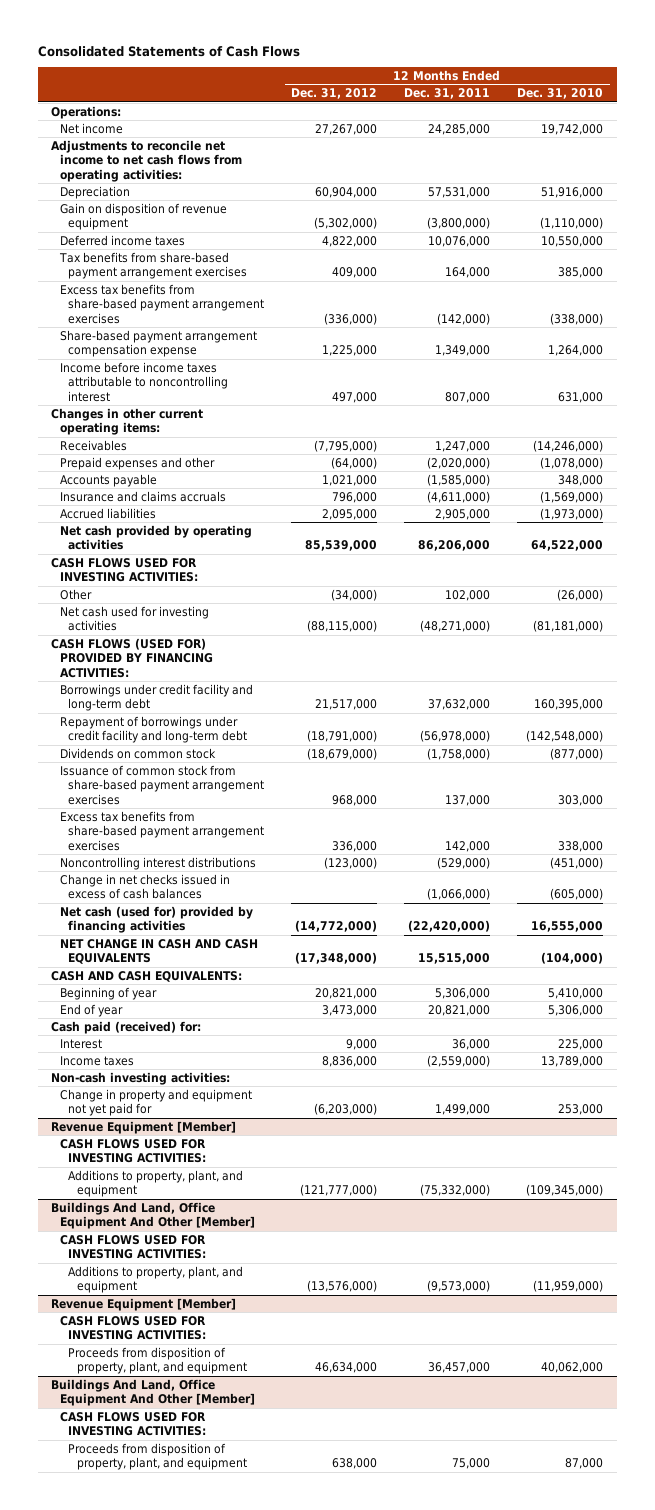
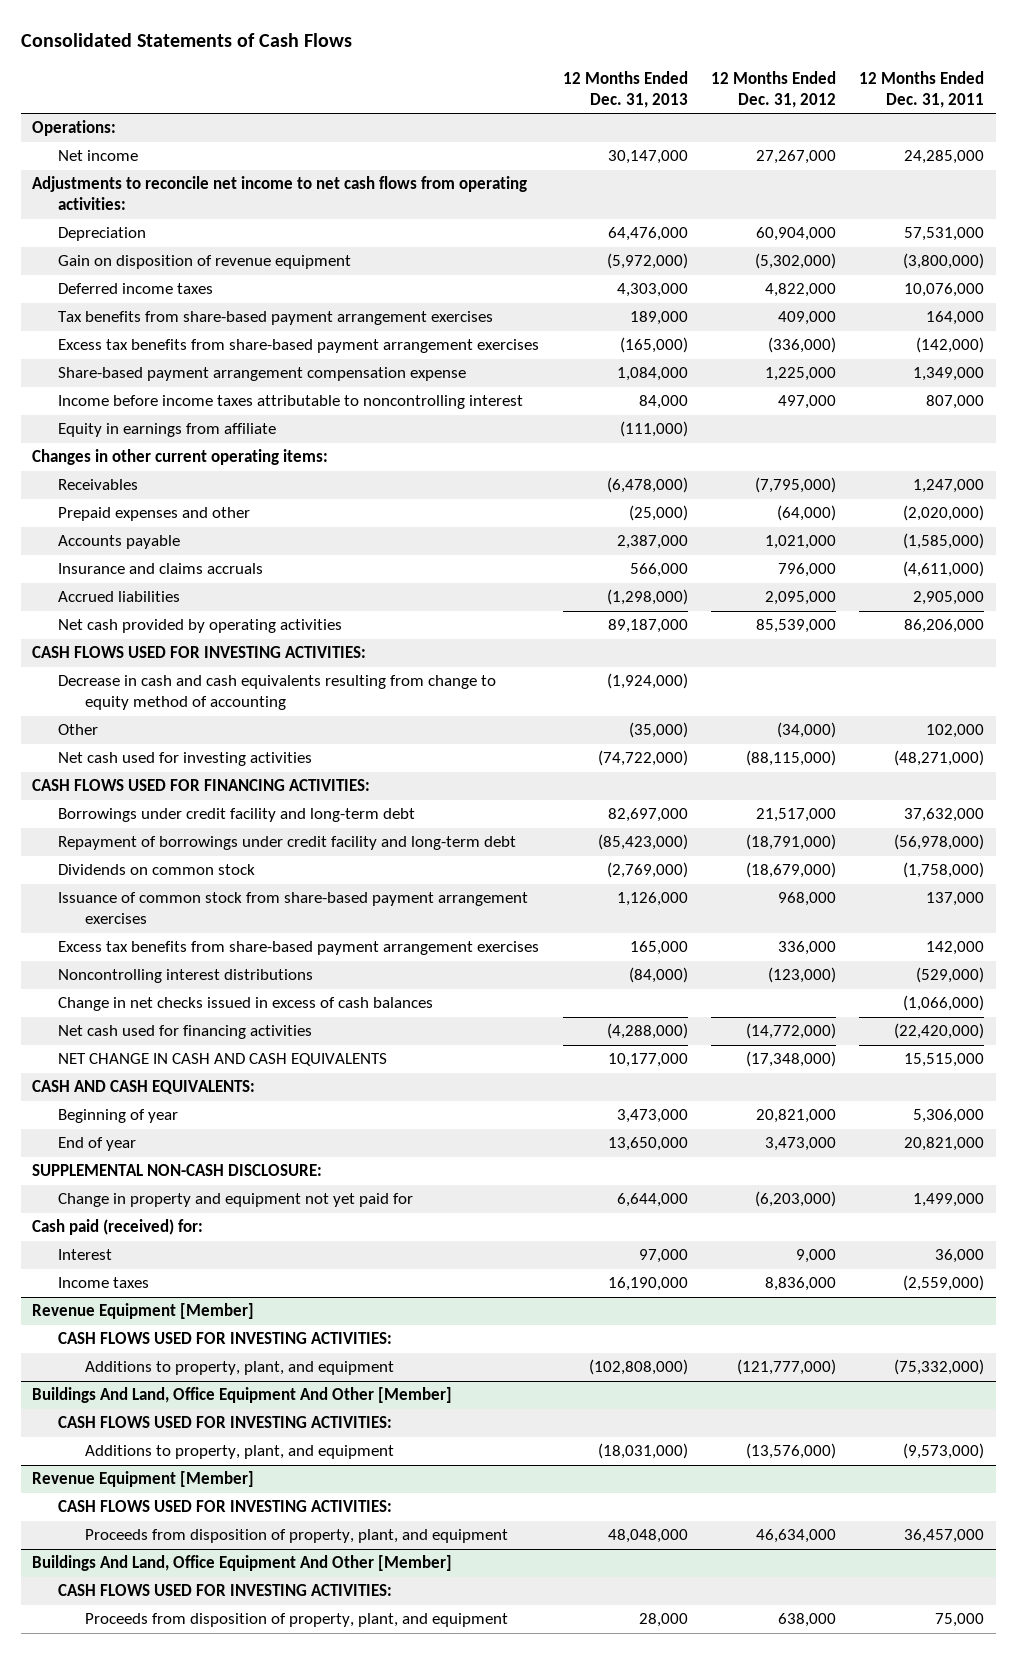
[517,88,604,100] Dec. 31, 2010 -> none
none -> [562,70,688,108] 12 Months Ended Dec. 31, 2013
none -> [58,423,277,438] Equity in earnings from affiliate
none -> [58,675,497,711] Decrease in cash and cash equivalents resulting from change to equity method of accounting
[51,637,213,678] CASH FLOWS (USED FOR) PROVIDED BY FINANCING ACTIVITIES: -> [32,779,371,792] CASH FLOWS USED FOR FINANCING ACTIVITIES:
[59,905,253,934] Net cash (used for) provided by financing activities -> [58,1025,313,1040] Net cash used for financing activities
none -> [32,1164,323,1177] SUPPLEMENTAL NON-CASH DISCLOSURE:
[59,1088,252,1117] Change in property and equipment not yet paid for -> [58,1193,414,1208] Change in property and equipment not yet paid for
[51,1071,231,1085] Non-cash investing activities: -> none

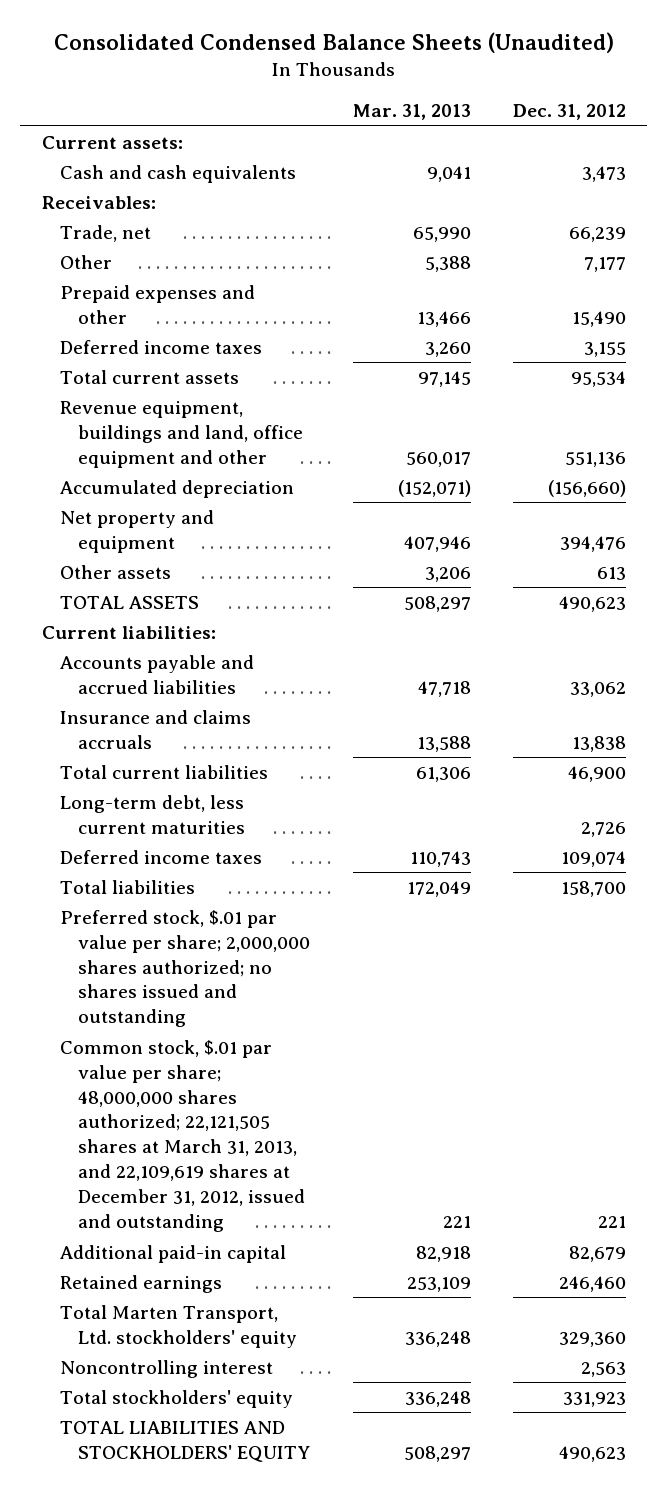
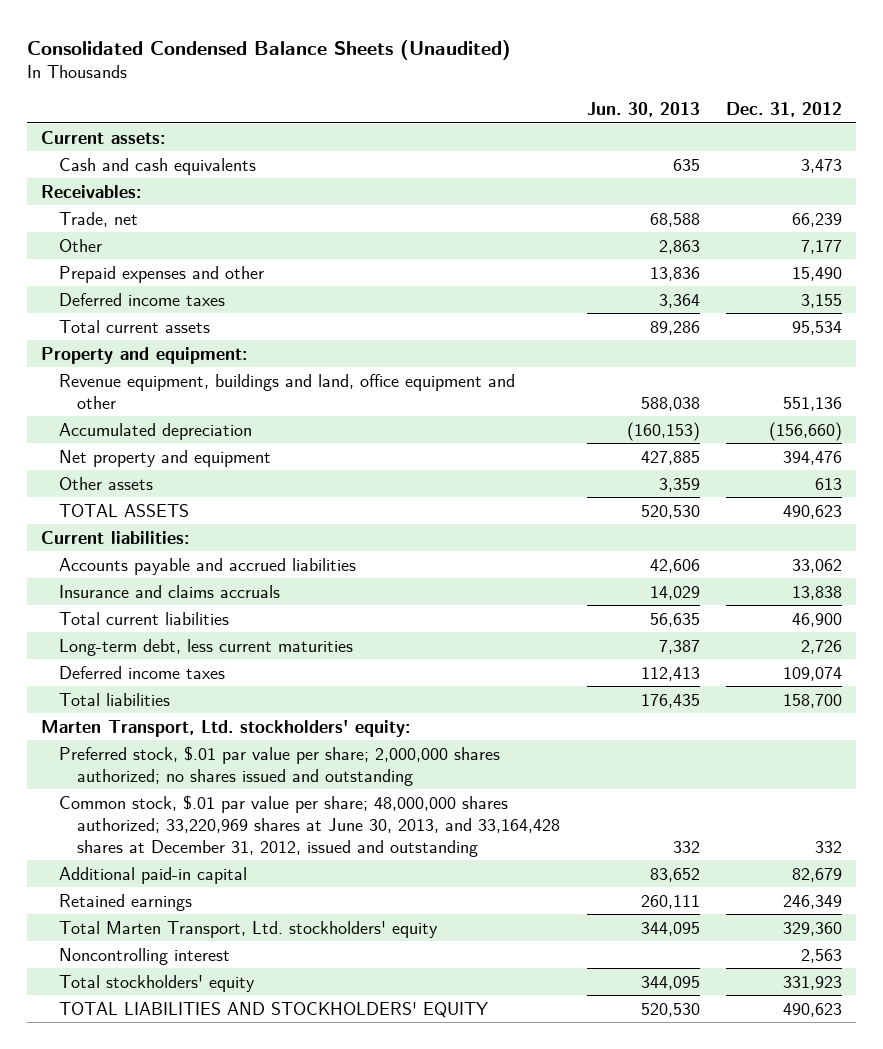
[352,104,471,121] Mar. 31, 2013 -> none
none -> [586,102,700,118] Jun. 30, 2013
none -> [40,346,247,364] Property and equipment:
none -> [40,719,410,737] Marten Transport, Ltd. stockholders' equity:
[59,1039,306,1232] Common stock, $.01 par value per share; 48,000,000 shares authorized; 22,121,505 shares at March 31, 2013, and 22,109,619 shares at December 31, 2012, issued and outstanding -> [58,794,561,857] Common stock, $.01 par value per share; 48,000,000 shares authorized; 33,220,969 shares at June 30, 2013, and 33,164,428 shares at December 31, 2012, issued and outstanding
[597,1215,626,1228] 221 -> [815,840,843,853] 332
[558,1275,626,1292] 246,460 -> [783,894,843,909] 246,349

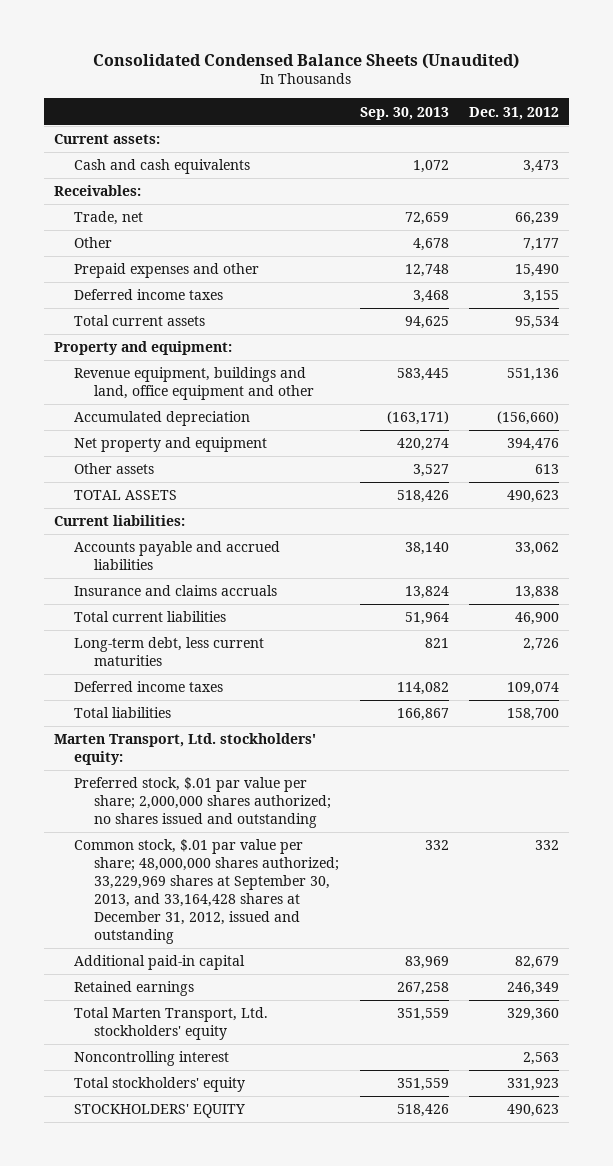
[586,102,700,118] Jun. 30, 2013 -> none
none -> [359,106,449,120] Sep. 30, 2013
[58,794,561,857] Common stock, $.01 par value per share; 48,000,000 shares authorized; 33,220,969 shares at June 30, 2013, and 33,164,428 shares at December 31, 2012, issued and outstanding -> [74,839,340,945] Common stock, $.01 par value per share; 48,000,000 shares authorized; 33,229,969 shares at September 30, 2013, and 33,164,428 shares at December 31, 2012, issued and outstanding
[58,1001,488,1018] TOTAL LIABILITIES AND STOCKHOLDERS' EQUITY -> [74,1104,246,1119] STOCKHOLDERS' EQUITY

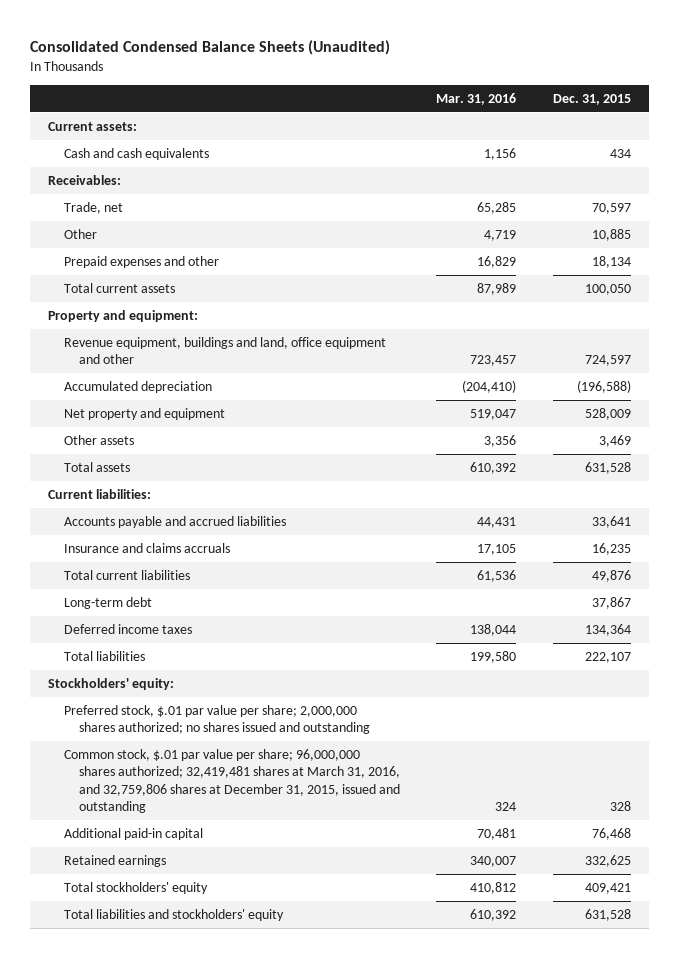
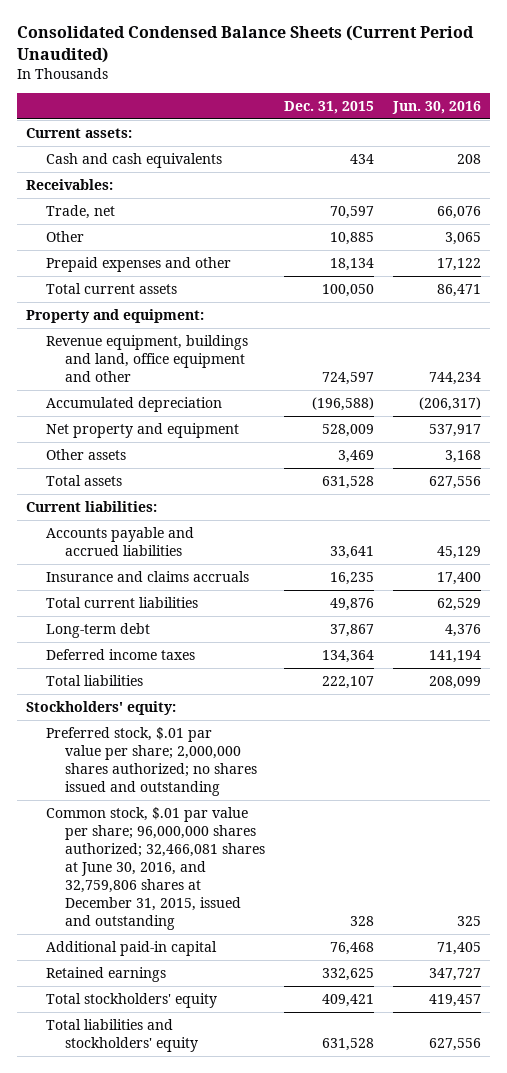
[30,39,391,55] Consolidated Condensed Balance Sheets (Unaudited) -> [16,25,474,63] Consolidated Condensed Balance Sheets (Current Period Unaudited)
[436,92,517,105] Mar. 31, 2016 -> none
none -> [391,100,481,114] Jun. 30, 2016
[63,749,401,813] Common stock, $.01 par value per share; 96,000,000 shares authorized; 32,419,481 shares at March 31, 2016, and 32,759,806 shares at December 31, 2015, issued and outstanding -> [45,807,265,930] Common stock, $.01 par value per share; 96,000,000 shares authorized; 32,466,081 shares at June 30, 2016, and 32,759,806 shares at December 31, 2015, issued and outstanding

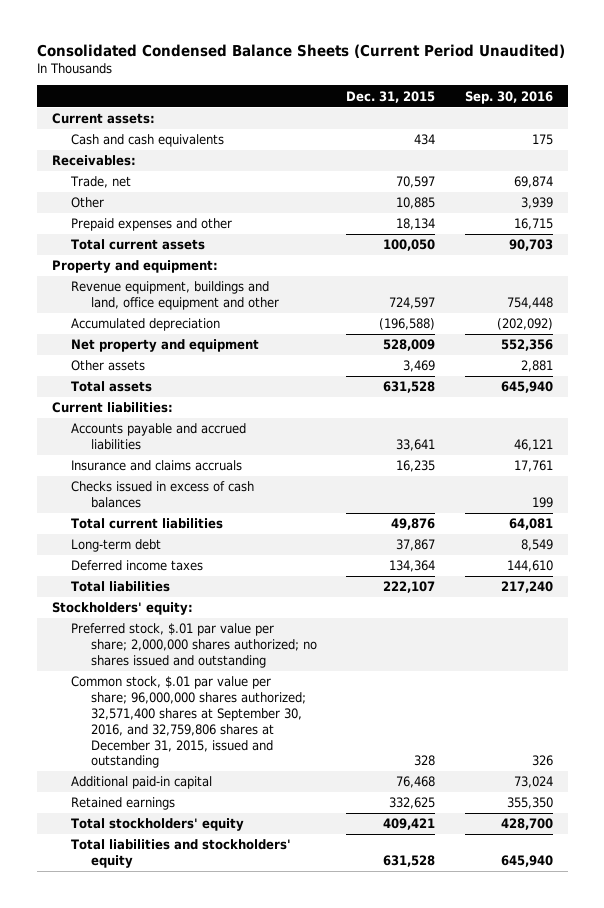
[391,100,481,114] Jun. 30, 2016 -> none
none -> [464,90,553,104] Sep. 30, 2016
none -> [71,481,255,508] Checks issued in excess of cash balances
[45,807,265,930] Common stock, $.01 par value per share; 96,000,000 shares authorized; 32,466,081 shares at June 30, 2016, and 32,759,806 shares at December 31, 2015, issued and outstanding -> [71,676,306,769] Common stock, $.01 par value per share; 96,000,000 shares authorized; 32,571,400 shares at September 30, 2016, and 32,759,806 shares at December 31, 2015, issued and outstanding

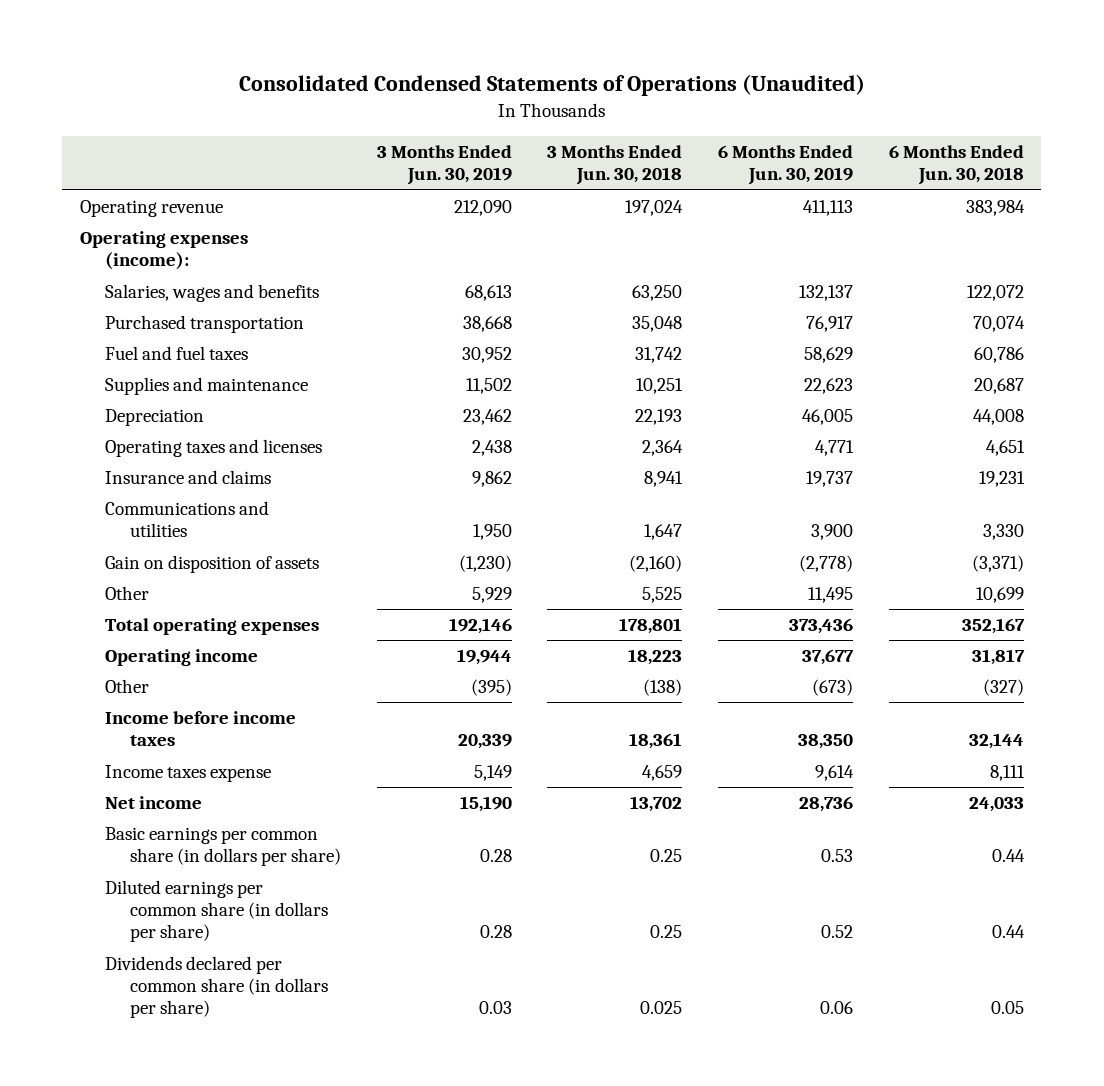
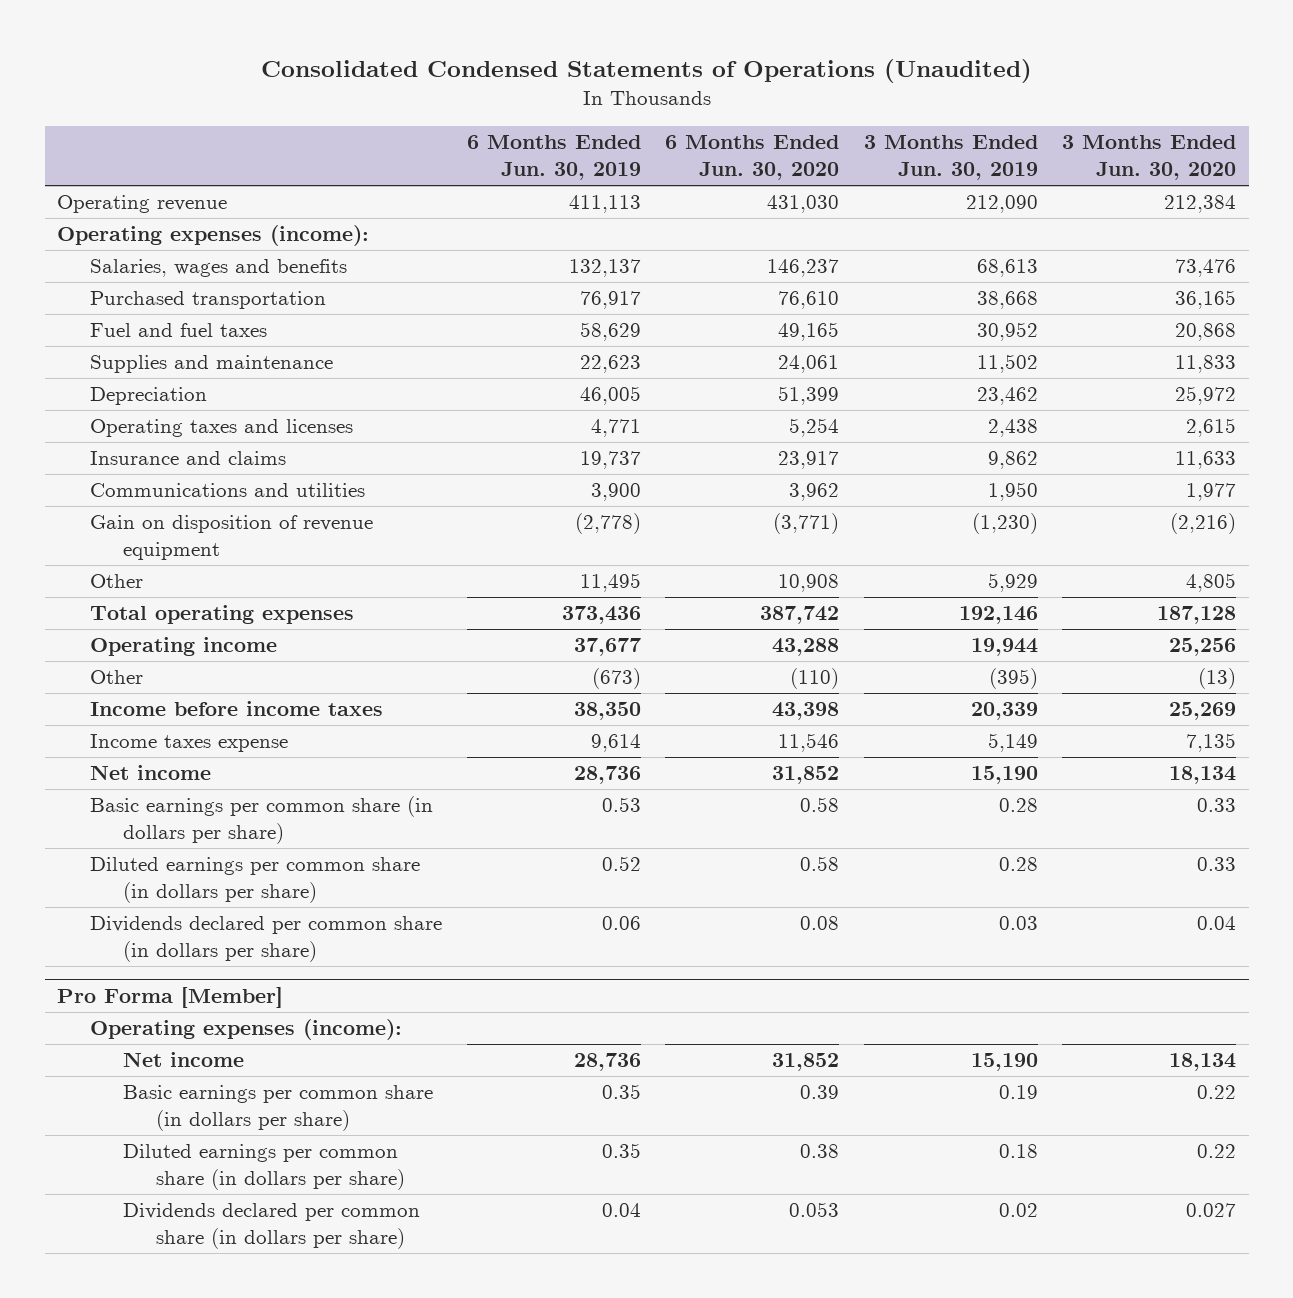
[547,145,683,186] 3 Months Ended Jun. 30, 2018 -> none
[888,145,1024,186] 6 Months Ended Jun. 30, 2018 -> none
none -> [665,135,840,181] 6 Months Ended Jun. 30, 2020
none -> [1062,135,1237,181] 3 Months Ended Jun. 30, 2020
[104,555,319,574] Gain on disposition of assets -> [89,515,373,561] Gain on disposition of revenue equipment
none -> [57,986,284,1008] Pro Forma [Member]
none -> [89,1019,402,1041] Operating expenses (income):
none -> [122,1052,244,1068] Net income
none -> [122,1085,433,1132] Basic earnings per common share (in dollars per share)
none -> [122,1144,405,1191] Diluted earnings per common share (in dollars per share)
none -> [122,1203,420,1250] Dividends declared per common share (in dollars per share)

